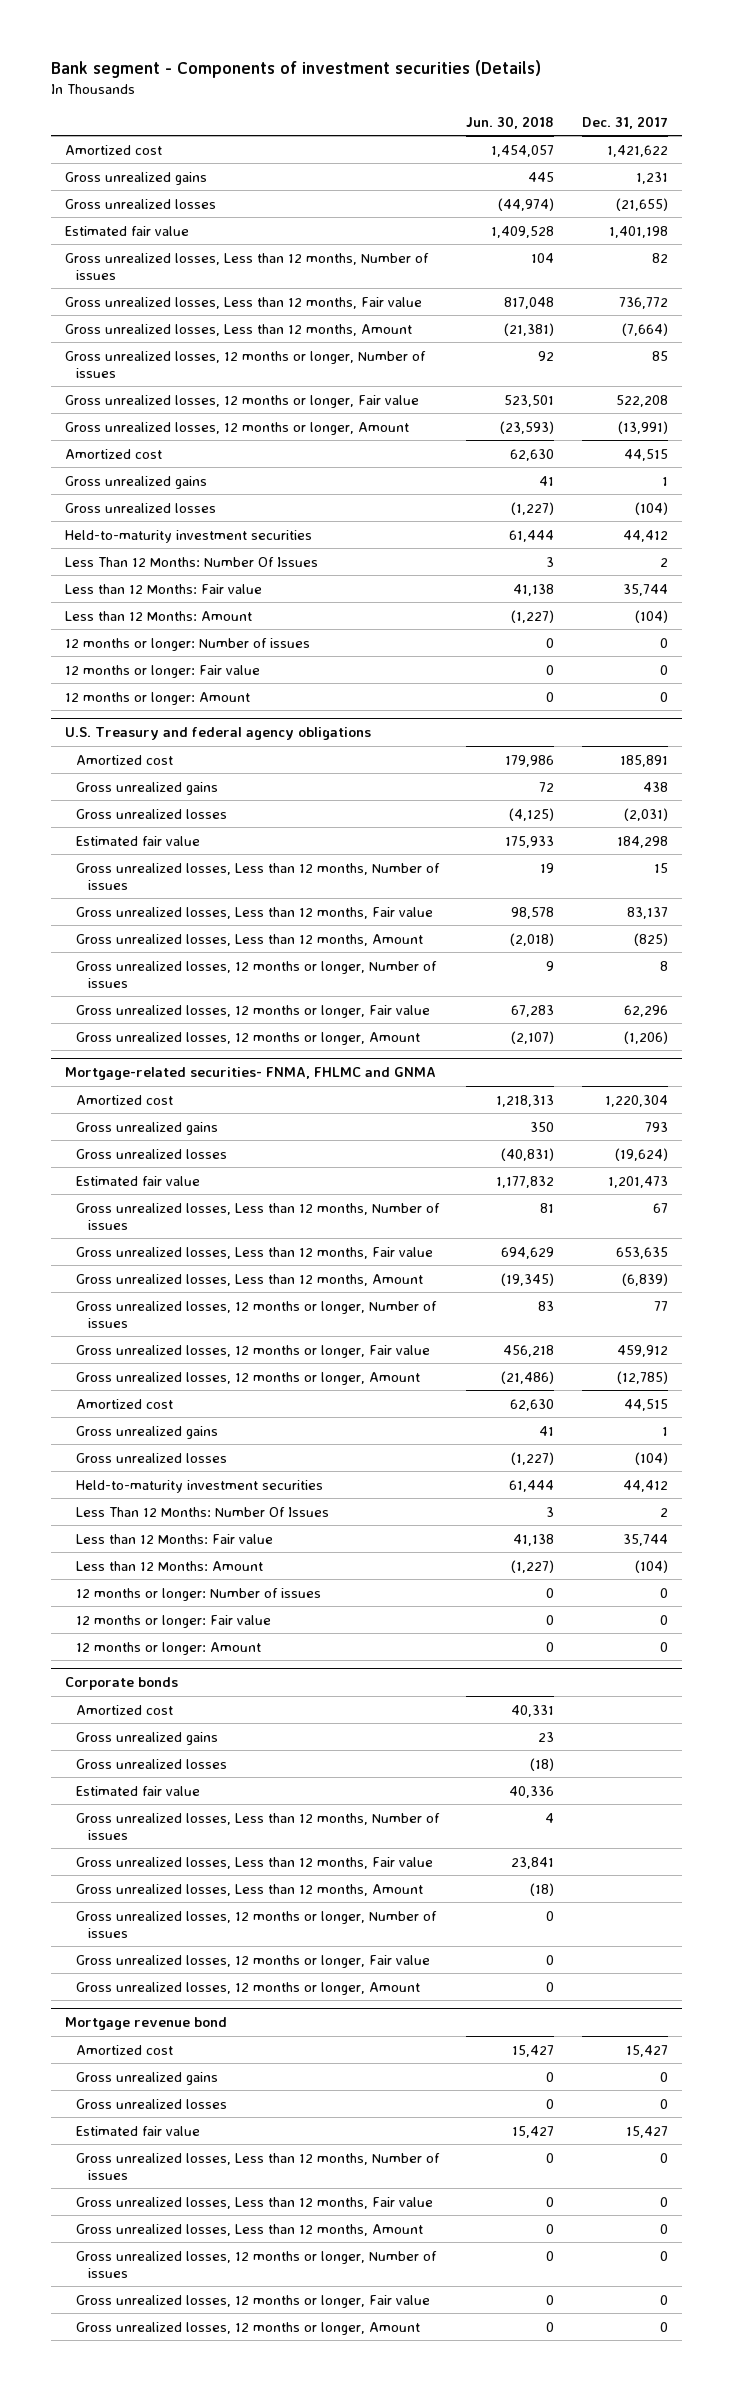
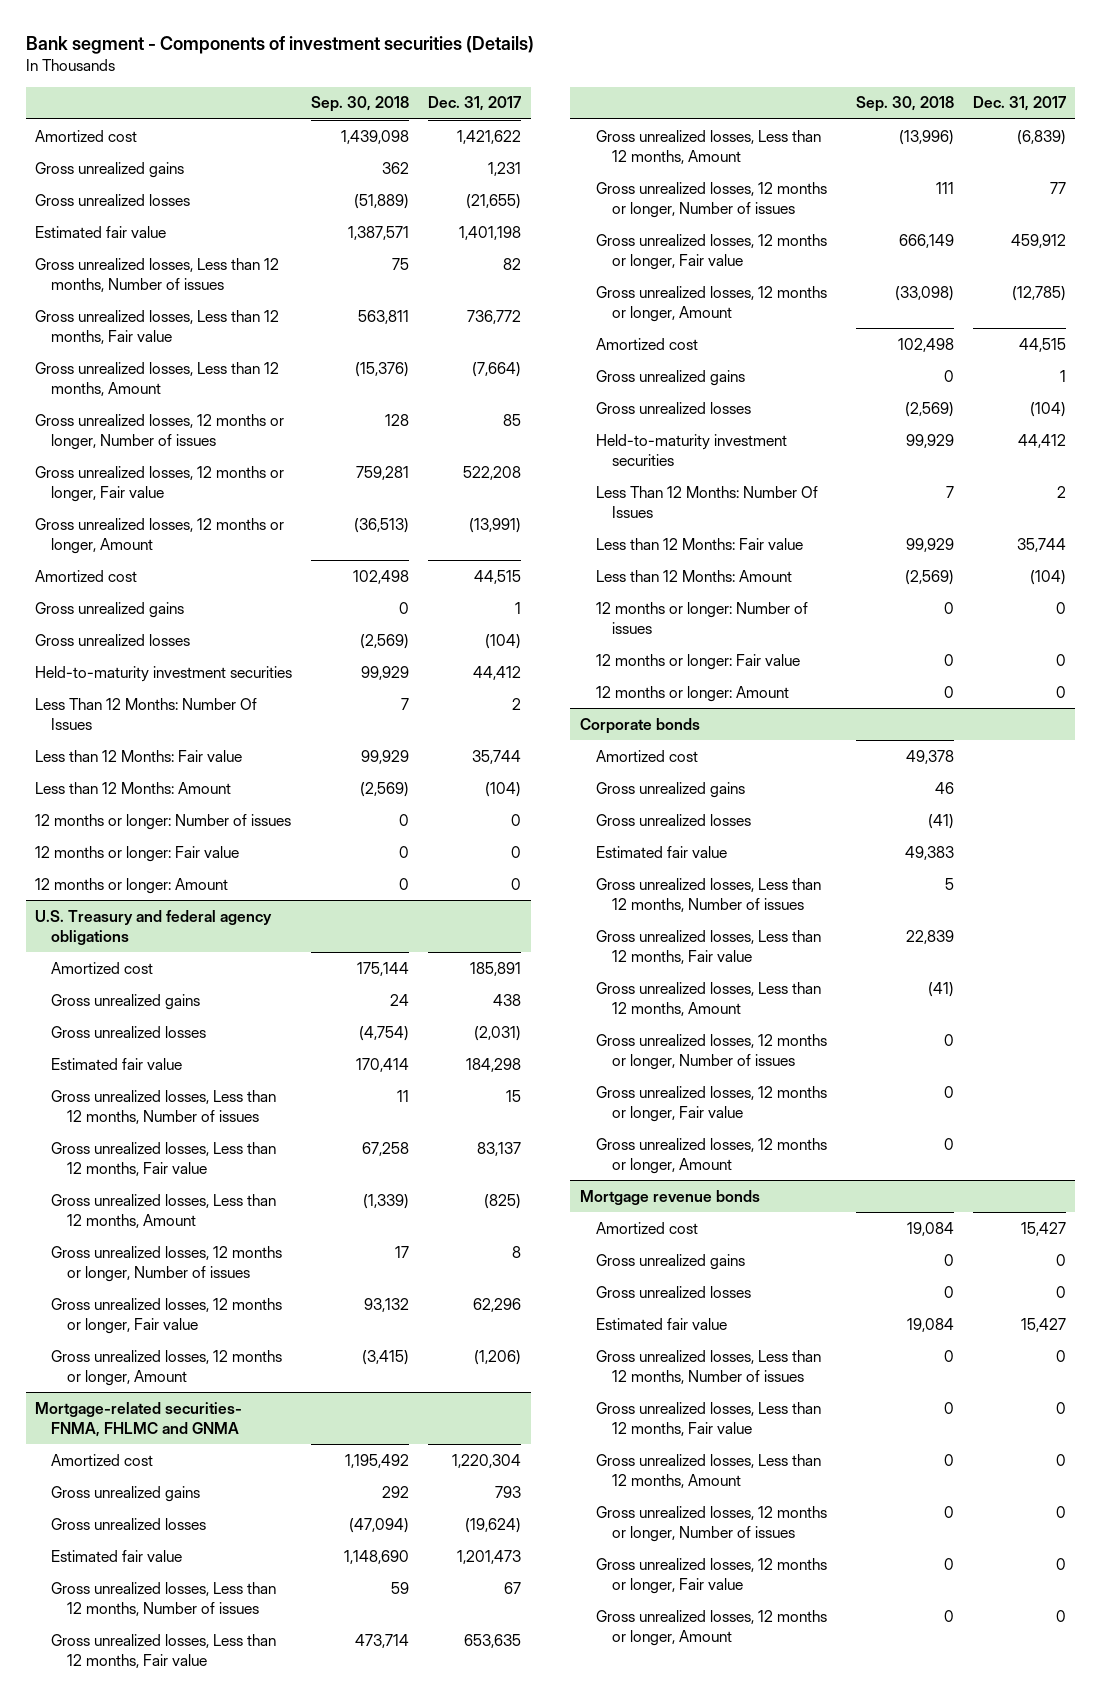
[466,115,555,129] Jun. 30, 2018 -> none
none -> [311,96,410,113] Sep. 30, 2018
[64,2017,227,2031] Mortgage revenue bond -> [579,1189,760,1205] Mortgage revenue bonds

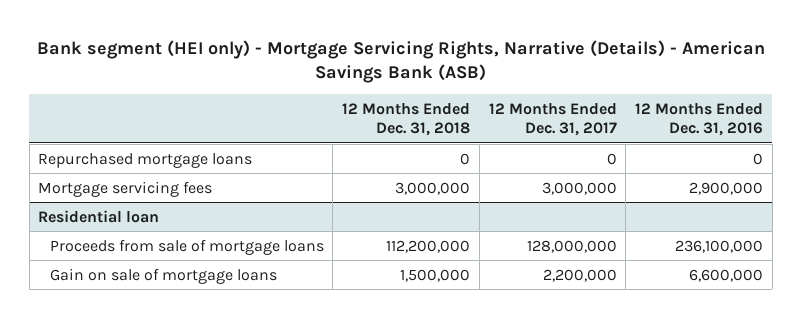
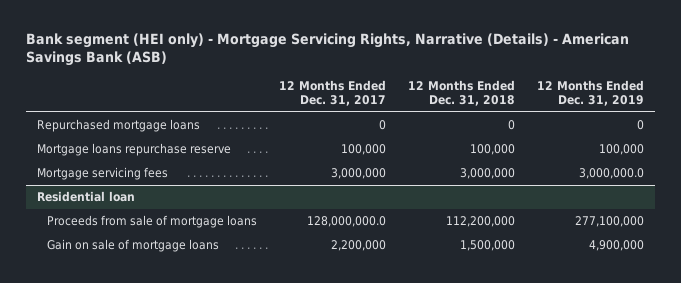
[634,102,763,137] 12 Months Ended Dec. 31, 2016 -> none
none -> [537,79,645,107] 12 Months Ended Dec. 31, 2019
none -> [37,143,232,157] Mortgage loans repurchase reserve
[526,239,617,253] 128,000,000 -> [307,216,387,228] 128,000,000.0

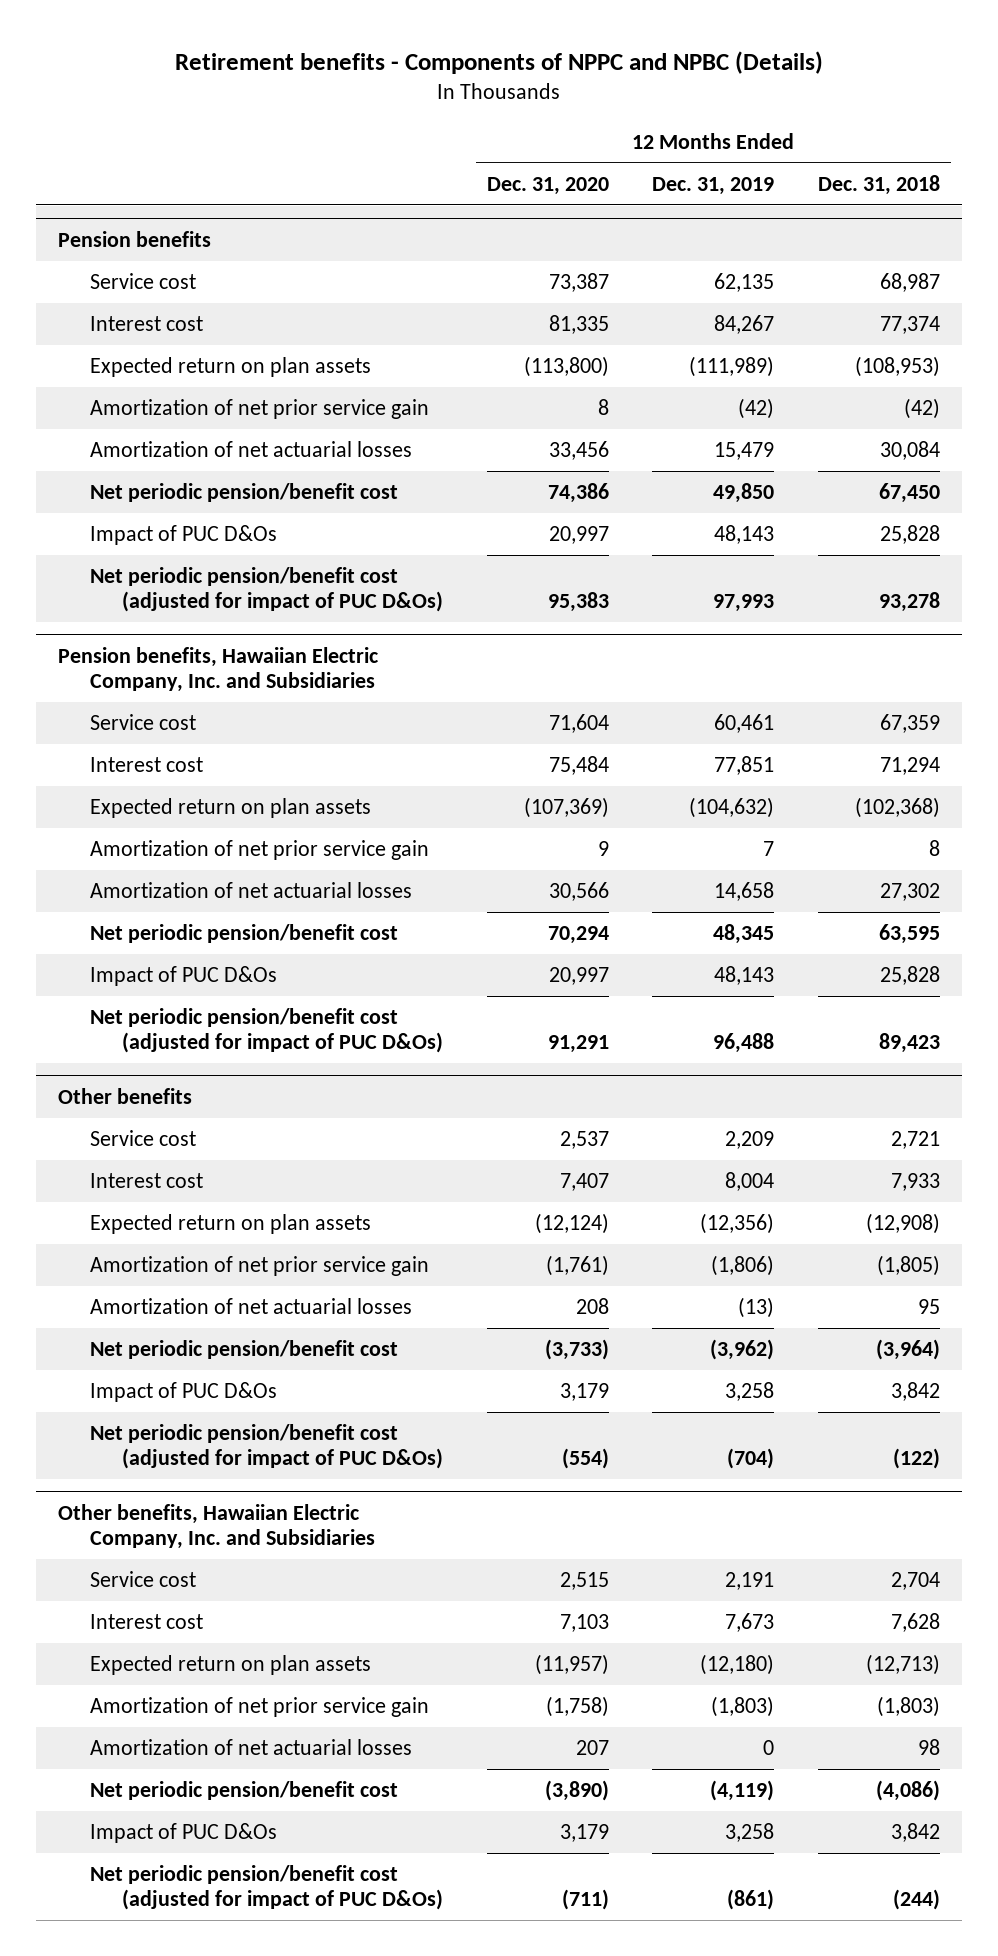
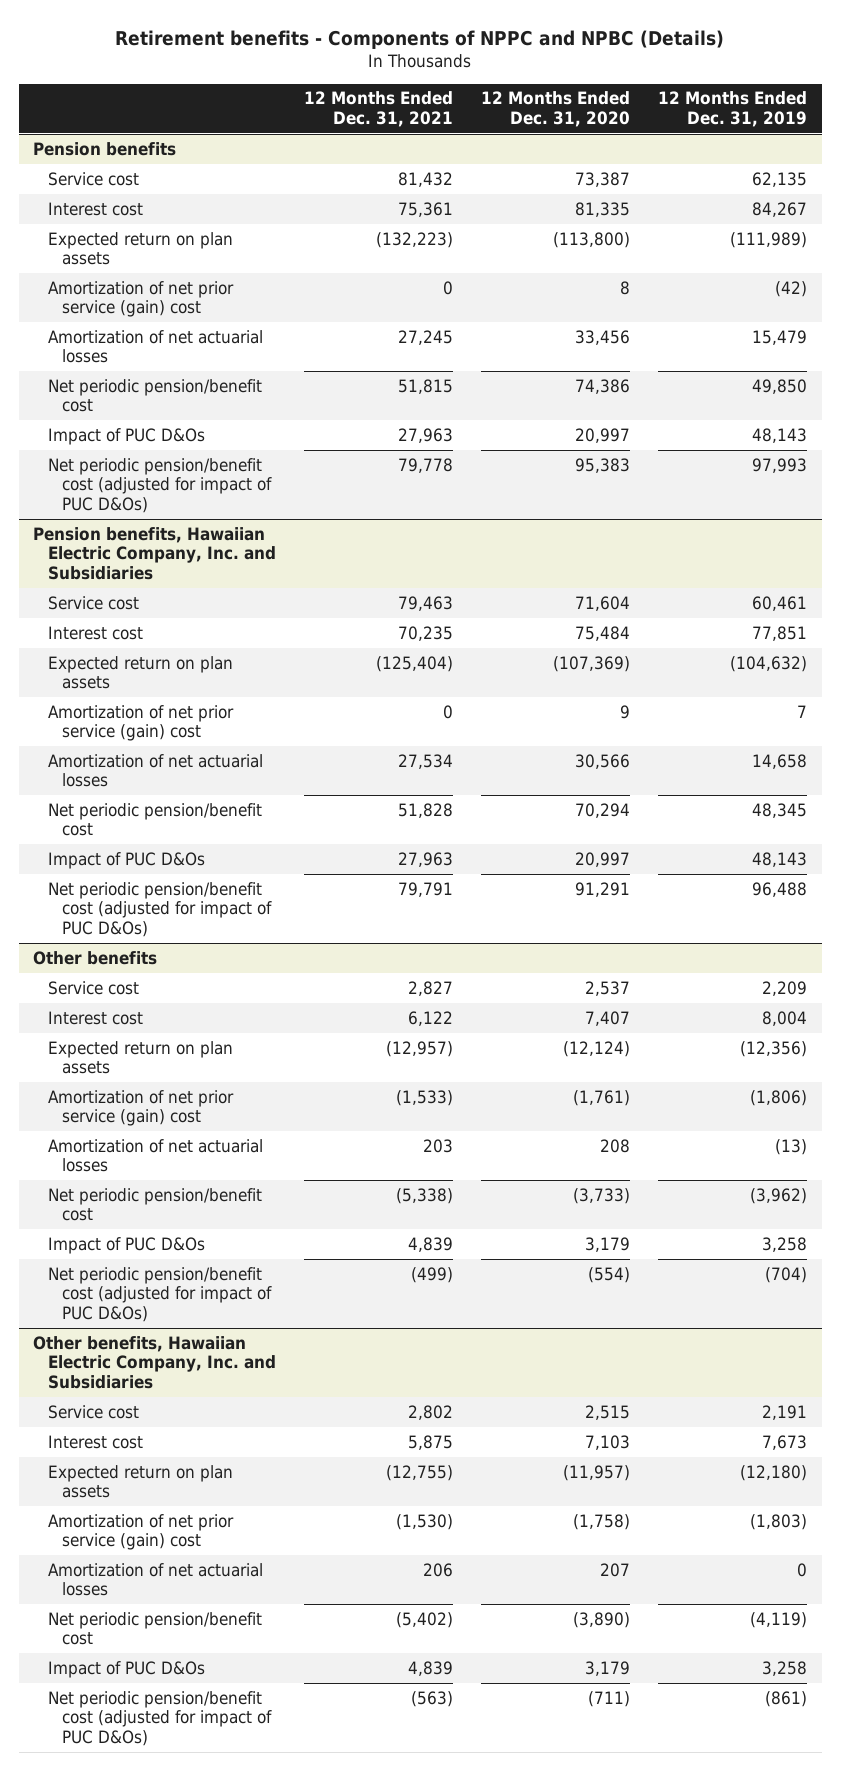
[818,174,941,195] Dec. 31, 2018 -> none
none -> [303,91,453,128] 12 Months Ended Dec. 31, 2021
[90,399,430,420] Amortization of net prior service gain -> [47,280,234,318] Amortization of net prior service (gain) cost
[90,840,430,861] Amortization of net prior service gain -> [47,704,234,742] Amortization of net prior service (gain) cost
[90,1256,430,1277] Amortization of net prior service gain -> [47,1089,234,1127] Amortization of net prior service (gain) cost
[90,1697,430,1718] Amortization of net prior service gain -> [47,1513,234,1551] Amortization of net prior service (gain) cost

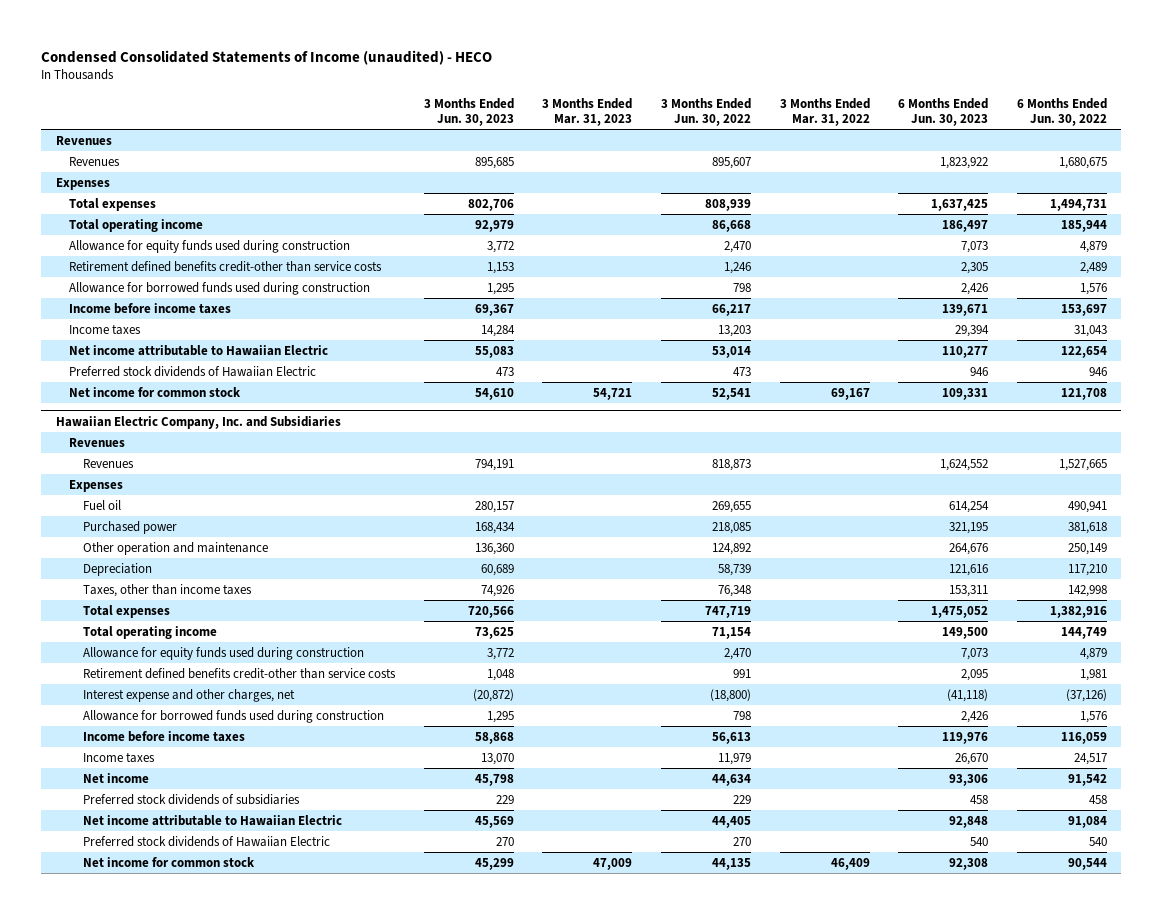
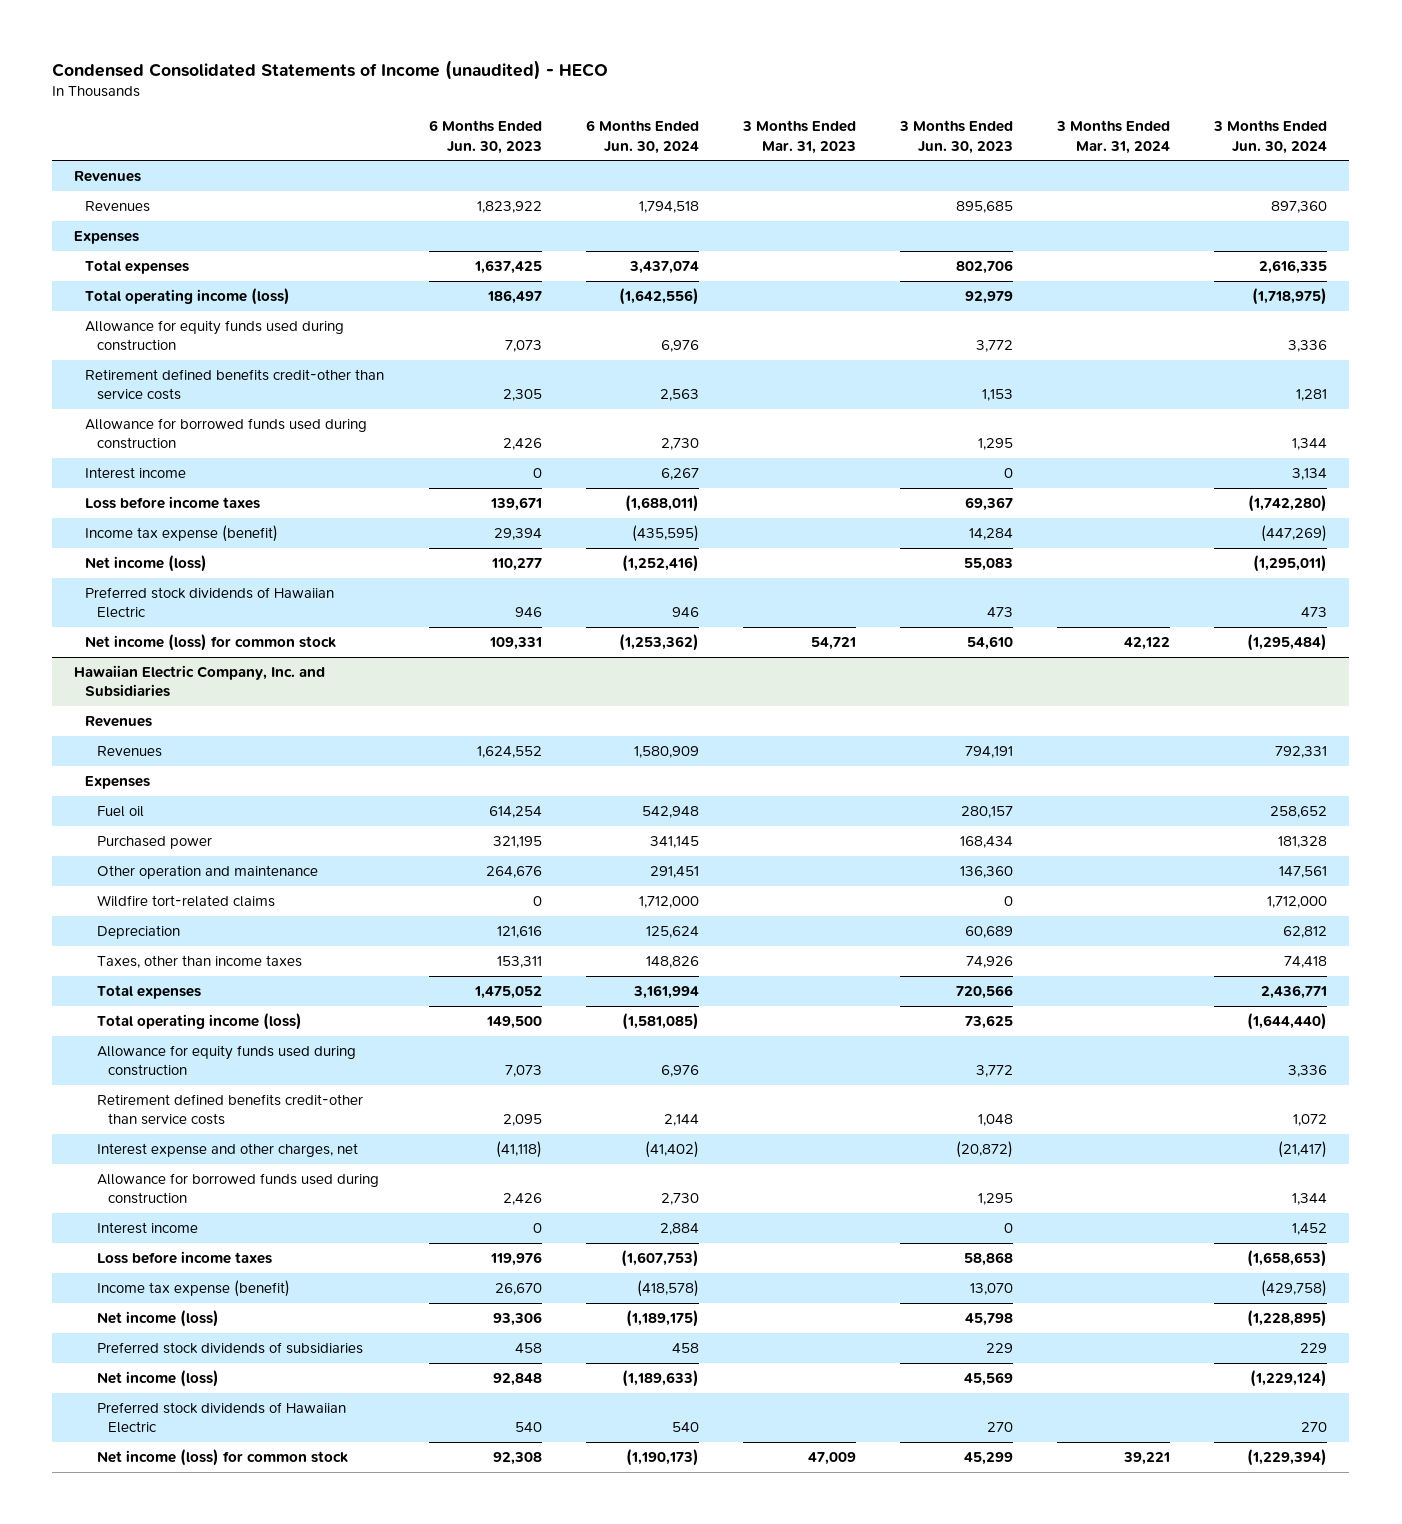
[660,97,751,126] 3 Months Ended Jun. 30, 2022 -> none
[779,97,870,126] 3 Months Ended Mar. 31, 2022 -> none
[1017,97,1108,126] 6 Months Ended Jun. 30, 2022 -> none
none -> [585,120,699,154] 6 Months Ended Jun. 30, 2024
none -> [1056,120,1171,154] 3 Months Ended Mar. 31, 2024
none -> [1213,120,1328,154] 3 Months Ended Jun. 30, 2024
[69,219,204,233] Total operating income -> [85,288,291,306] Total operating income (loss)
none -> [85,467,187,480] Interest income
[69,303,232,315] Income before income taxes -> [85,496,261,510] Loss before income taxes
[69,324,142,336] Income taxes -> [85,525,279,543] Income tax expense (benefit)
[69,345,329,357] Net income attributable to Hawaiian Electric -> [85,555,208,573] Net income (loss)
[69,387,242,398] Net income for common stock -> [85,634,337,652] Net income (loss) for common stock
none -> [96,895,275,908] Wildfire tort-related claims
[82,626,217,640] Total operating income -> [96,1013,302,1031] Total operating income (loss)
none -> [96,1222,198,1235] Interest income
[82,731,245,743] Income before income taxes -> [96,1251,272,1265] Loss before income taxes
[82,752,155,764] Income taxes -> [96,1280,290,1298] Income tax expense (benefit)
[82,773,149,784] Net income -> [96,1310,219,1328] Net income (loss)
[82,815,342,827] Net income attributable to Hawaiian Electric -> [96,1370,219,1388] Net income (loss)
[82,857,255,868] Net income for common stock -> [96,1449,348,1467] Net income (loss) for common stock

